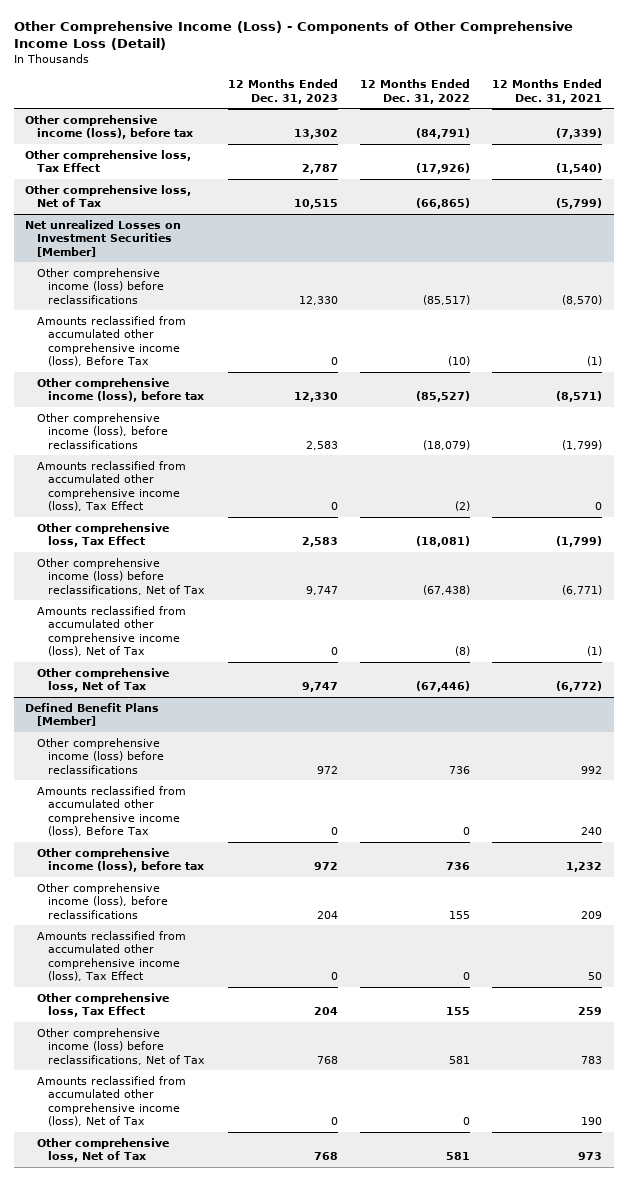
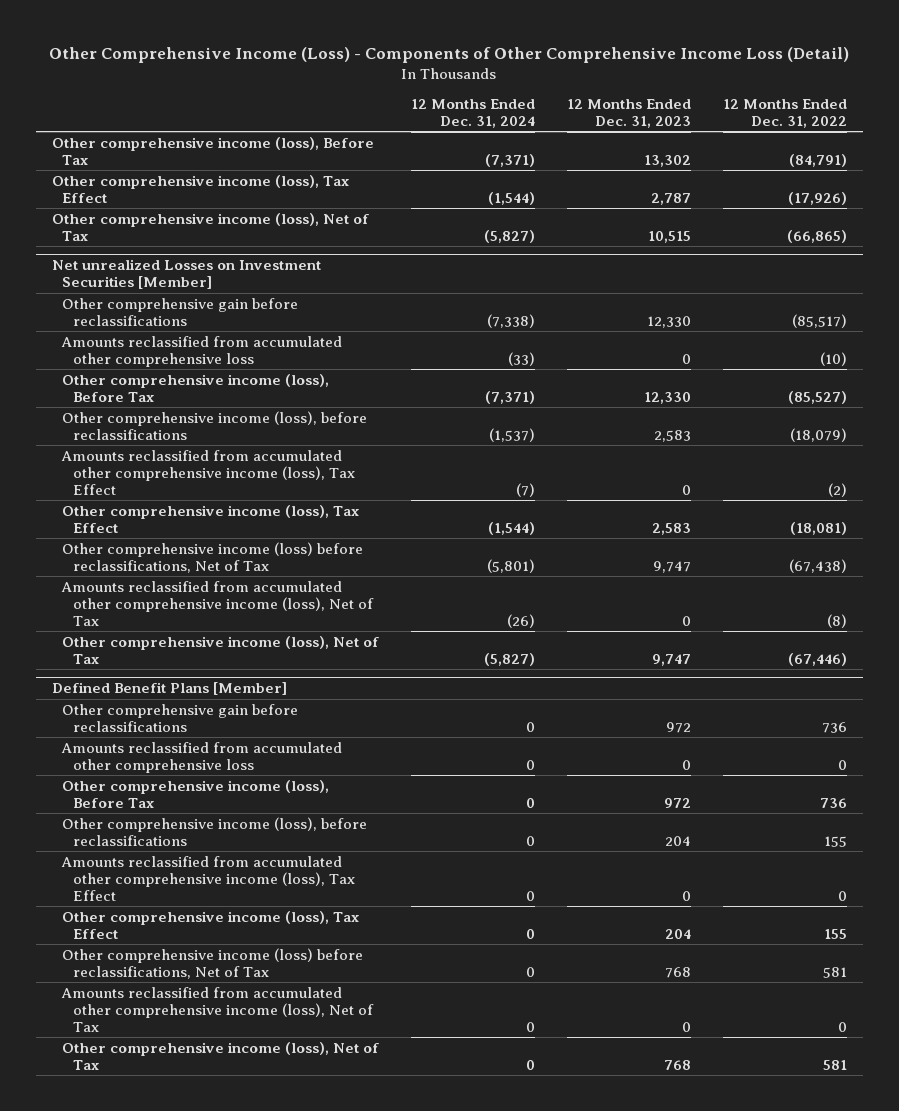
[492,79,603,104] 12 Months Ended Dec. 31, 2021 -> none
none -> [411,98,536,129] 12 Months Ended Dec. 31, 2024
[24,114,193,140] Other comprehensive income (loss), before tax -> [51,136,374,165] Other comprehensive income (loss), Before Tax
[24,149,191,173] Other comprehensive loss, Tax Effect -> [51,174,350,203] Other comprehensive income (loss), Tax Effect
[24,184,191,208] Other comprehensive loss, Net of Tax -> [51,212,369,241] Other comprehensive income (loss), Net of Tax
[36,267,165,304] Other comprehensive income (loss) before reclassifications -> [62,297,299,326] Other comprehensive gain before reclassifications
[36,315,186,367] Amounts reclassified from accumulated other comprehensive income (loss), Before Tax -> [61,335,343,367] Amounts reclassified from accumulated other comprehensive loss
[36,377,205,403] Other comprehensive income (loss), before tax -> [62,373,330,402] Other comprehensive income (loss), Before Tax
[36,522,169,548] Other comprehensive loss, Tax Effect -> [62,504,361,533] Other comprehensive income (loss), Tax Effect
[36,667,169,693] Other comprehensive loss, Net of Tax -> [62,635,380,664] Other comprehensive income (loss), Net of Tax
[36,737,165,774] Other comprehensive income (loss) before reclassifications -> [62,703,299,732] Other comprehensive gain before reclassifications
[36,785,186,837] Amounts reclassified from accumulated other comprehensive income (loss), Before Tax -> [61,741,343,773] Amounts reclassified from accumulated other comprehensive loss
[36,847,205,873] Other comprehensive income (loss), before tax -> [62,779,330,808] Other comprehensive income (loss), Before Tax
[36,992,169,1018] Other comprehensive loss, Tax Effect -> [62,910,361,939] Other comprehensive income (loss), Tax Effect
[36,1137,169,1163] Other comprehensive loss, Net of Tax -> [62,1041,380,1070] Other comprehensive income (loss), Net of Tax

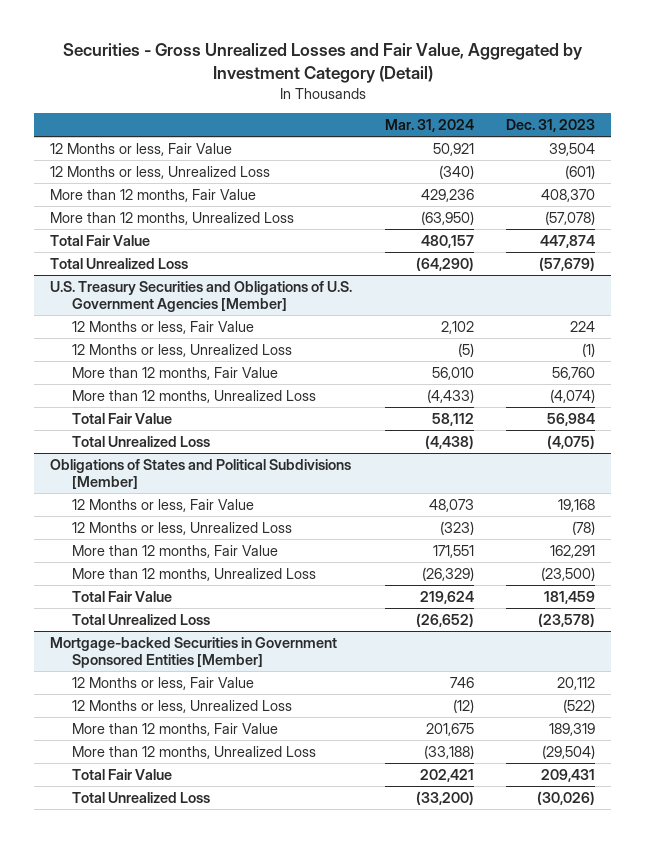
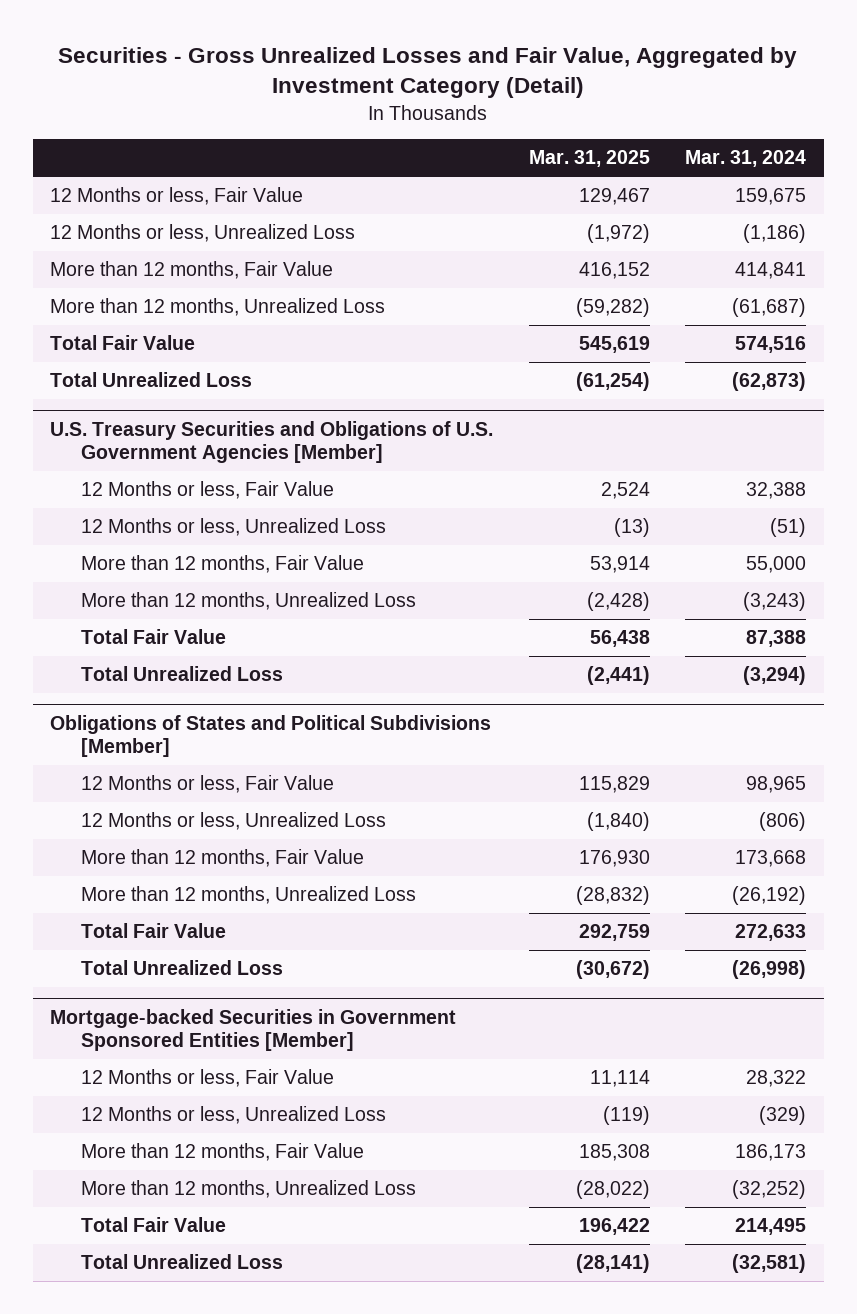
[505,119,595,133] Dec. 31, 2023 -> none
none -> [528,150,650,168] Mar. 31, 2025
[432,142,474,156] 50,921 -> [735,188,807,206] 159,675
[438,164,474,179] (340) -> [743,224,807,244] (1,186)
[420,188,474,202] 429,236 -> [735,262,807,280] 414,841
[420,210,474,225] (63,950) -> [732,298,807,318] (61,687)
[420,234,474,248] 480,157 -> [735,336,807,354] 574,516
[415,256,474,271] (64,290) -> [732,372,807,392] (62,873)
[440,320,474,334] 2,102 -> [746,482,807,500] 32,388
[457,342,474,357] (5) -> [770,518,807,538] (51)
[431,366,474,380] 56,010 -> [746,556,807,574] 55,000
[426,388,474,403] (4,433) -> [743,592,807,612] (3,243)
[431,412,474,426] 58,112 -> [746,630,807,648] 87,388
[424,434,474,449] (4,438) -> [743,666,807,686] (3,294)
[428,498,474,512] 48,073 -> [746,776,807,794] 98,965
[439,520,474,535] (323) -> [759,812,807,832] (806)
[432,544,474,558] 171,551 -> [735,850,807,868] 173,668
[421,566,474,581] (26,329) -> [732,886,807,906] (26,192)
[419,590,474,604] 219,624 -> [735,924,807,942] 272,633
[415,612,474,627] (26,652) -> [732,960,807,980] (26,998)
[449,676,474,688] 746 -> [746,1070,807,1088] 28,322
[452,698,474,713] (12) -> [759,1106,807,1126] (329)
[425,722,474,736] 201,675 -> [735,1144,807,1162] 186,173
[423,744,474,759] (33,188) -> [732,1180,807,1200] (32,252)
[419,768,474,782] 202,421 -> [735,1218,807,1236] 214,495
[415,790,474,805] (33,200) -> [732,1254,807,1274] (32,581)

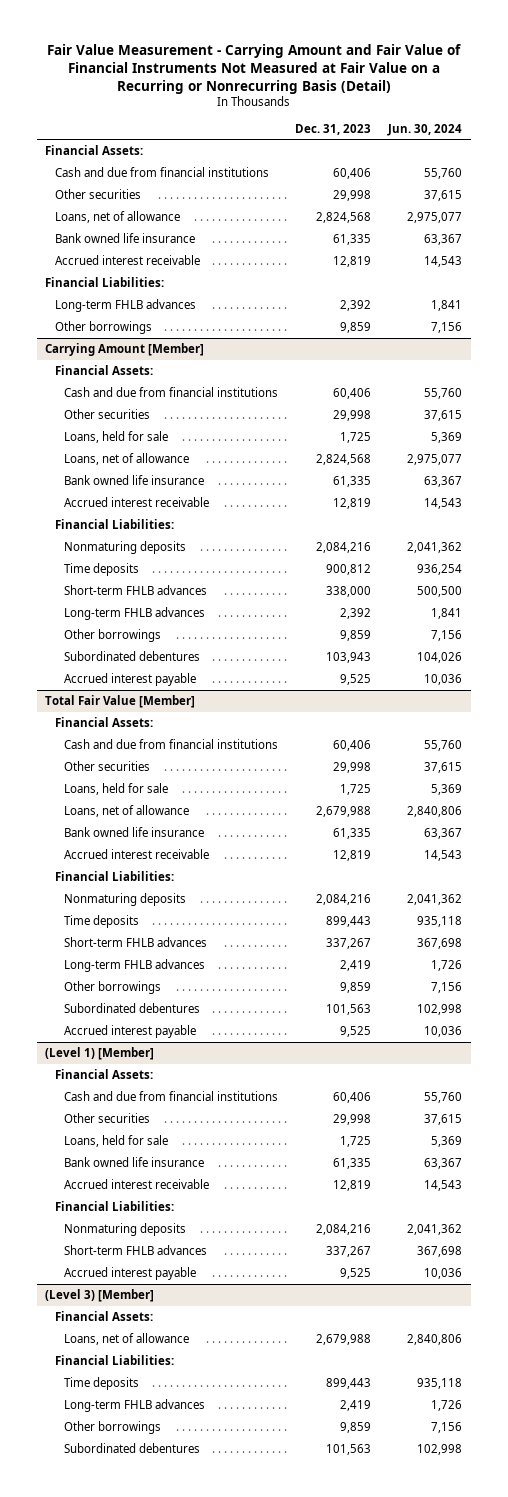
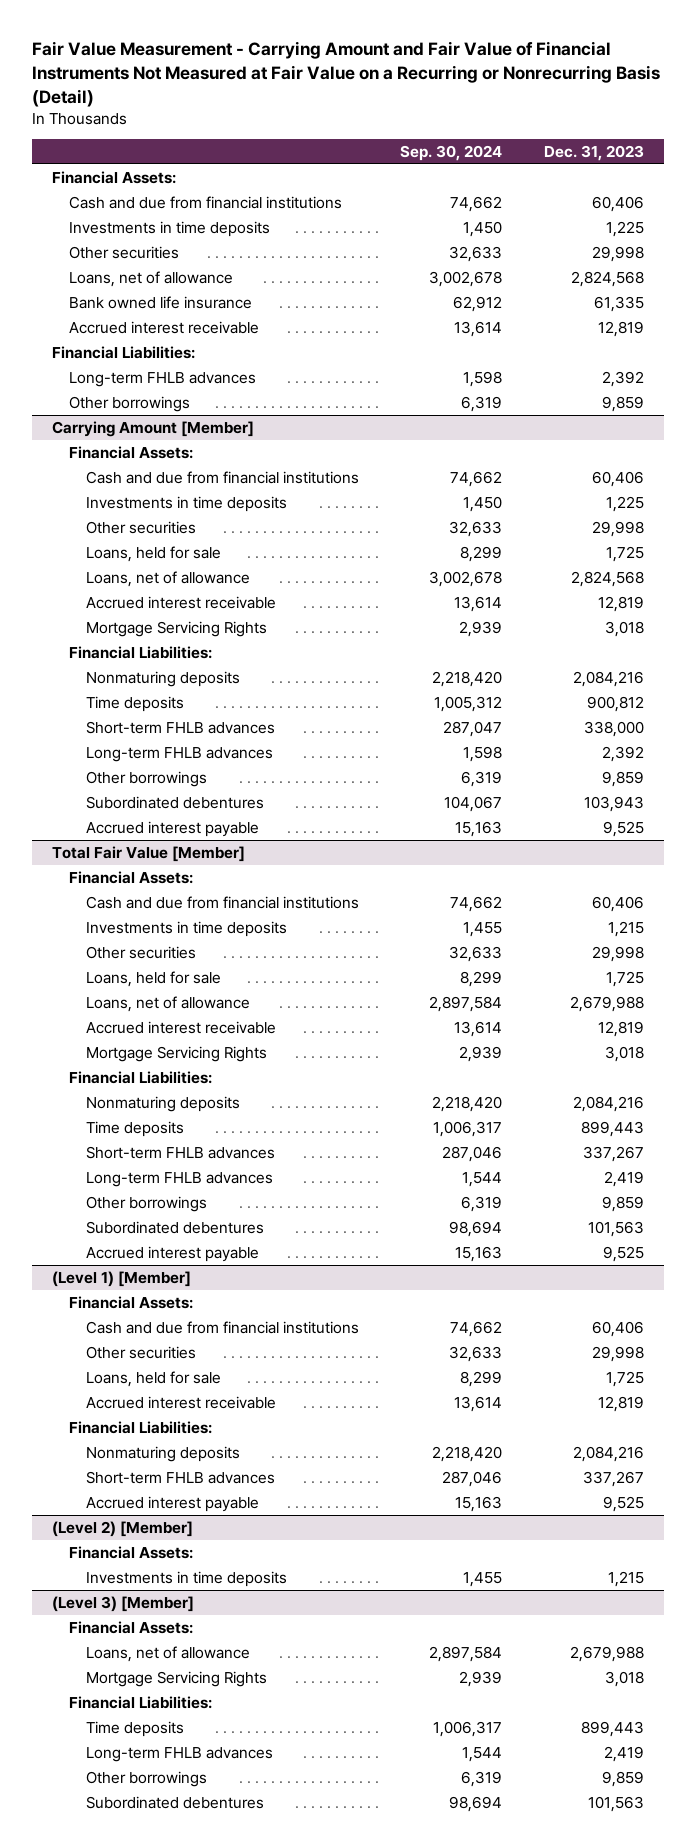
[387,123,463,136] Jun. 30, 2024 -> none
none -> [400,144,503,161] Sep. 30, 2024
none -> [68,220,270,237] Investments in time deposits
none -> [85,495,287,512] Investments in time deposits
[64,474,205,485] Bank owned life insurance -> none
none -> [85,620,267,637] Mortgage Servicing Rights
none -> [85,920,287,937] Investments in time deposits
[64,826,205,837] Bank owned life insurance -> none
none -> [85,1045,267,1062] Mortgage Servicing Rights
[64,1156,205,1167] Bank owned life insurance -> none
none -> [52,1520,194,1537] (Level 2) [Member]
none -> [68,1545,193,1559] Financial Assets:
none -> [85,1570,287,1587] Investments in time deposits
none -> [85,1670,267,1687] Mortgage Servicing Rights

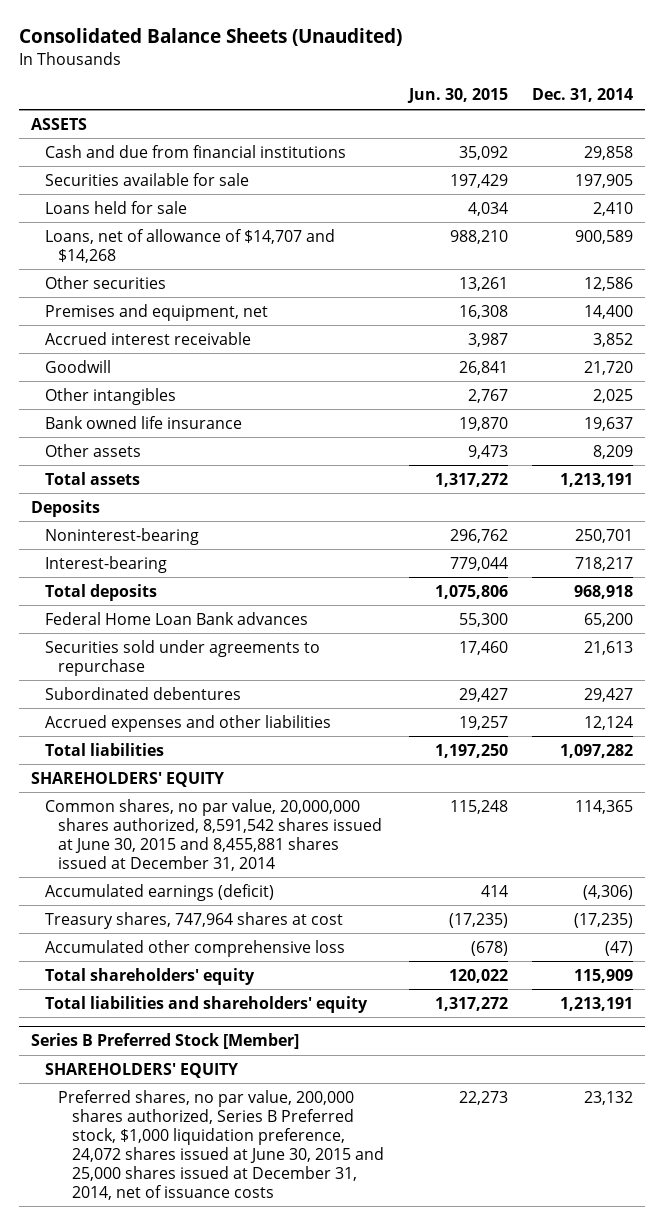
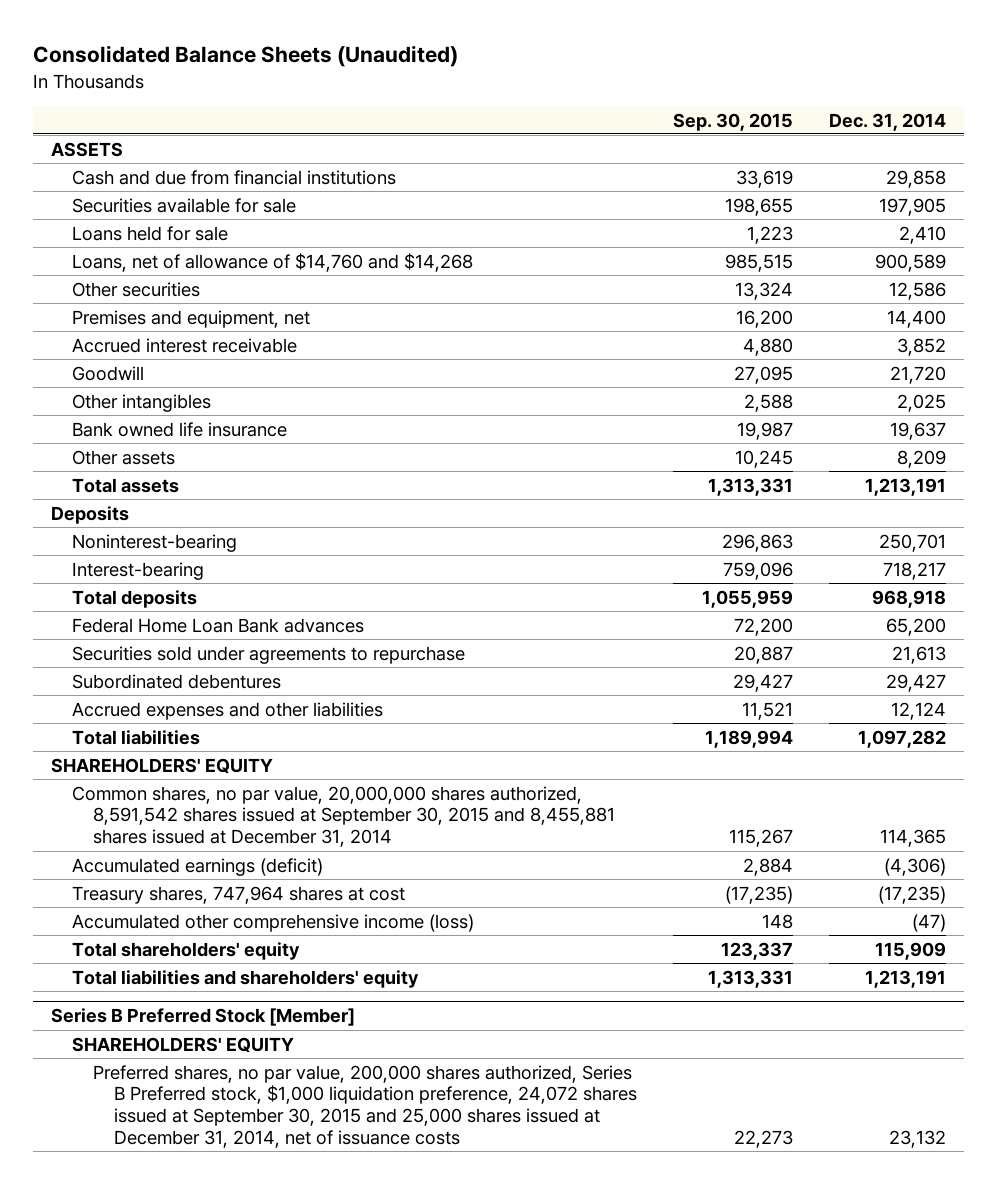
[406,88,508,104] Jun. 30, 2015 -> none
none -> [672,112,793,131] Sep. 30, 2015
[44,228,335,263] Loans, net of allowance of $14,707 and $14,268 -> [72,252,474,272] Loans, net of allowance of $14,760 and $14,268
[44,798,383,871] Common shares, no par value, 20,000,000 shares authorized, 8,591,542 shares issued at June 30, 2015 and 8,455,881 shares issued at December 31, 2014 -> [72,785,615,848] Common shares, no par value, 20,000,000 shares authorized, 8,591,542 shares issued at September 30, 2015 and 8,455,881 shares issued at December 31, 2014
[44,939,345,957] Accumulated other comprehensive loss -> [72,913,475,932] Accumulated other comprehensive income (loss)
[58,1089,385,1200] Preferred shares, no par value, 200,000 shares authorized, Series B Preferred stock, $1,000 liquidation preference, 24,072 shares issued at June 30, 2015 and 25,000 shares issued at December 31, 2014, net of issuance costs -> [92,1064,637,1149] Preferred shares, no par value, 200,000 shares authorized, Series B Preferred stock, $1,000 liquidation preference, 24,072 shares issued at September 30, 2015 and 25,000 shares issued at December 31, 2014, net of issuance costs

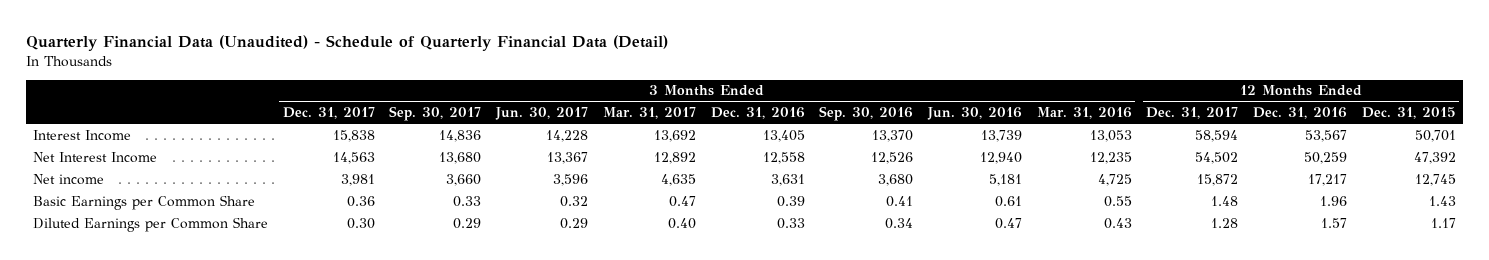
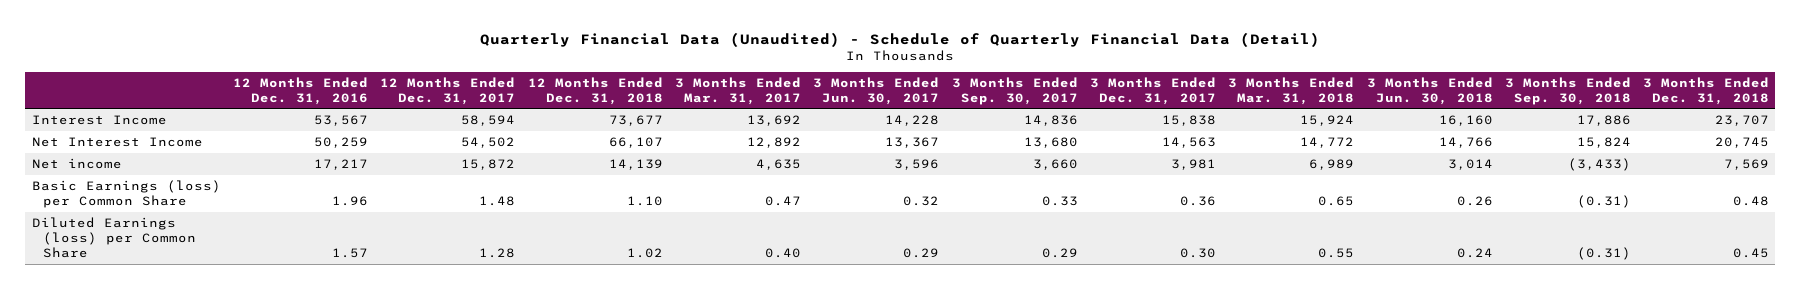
[710,107,805,120] Dec. 31, 2016 -> none
[819,106,914,122] Sep. 30, 2016 -> none
[926,107,1022,121] Jun. 30, 2016 -> none
[1036,107,1132,120] Mar. 31, 2016 -> none
[1361,107,1456,120] Dec. 31, 2015 -> none
none -> [527,76,663,105] 12 Months Ended Dec. 31, 2018
none -> [1228,76,1355,105] 3 Months Ended Mar. 31, 2018
none -> [1366,76,1493,105] 3 Months Ended Jun. 30, 2018
none -> [1504,76,1631,105] 3 Months Ended Sep. 30, 2018
none -> [1643,76,1770,105] 3 Months Ended Dec. 31, 2018
[32,194,255,210] Basic Earnings per Common Share -> [31,180,221,208] Basic Earnings (loss) per Common Share
[32,216,268,232] Diluted Earnings per Common Share -> [31,217,197,258] Diluted Earnings (loss) per Common Share

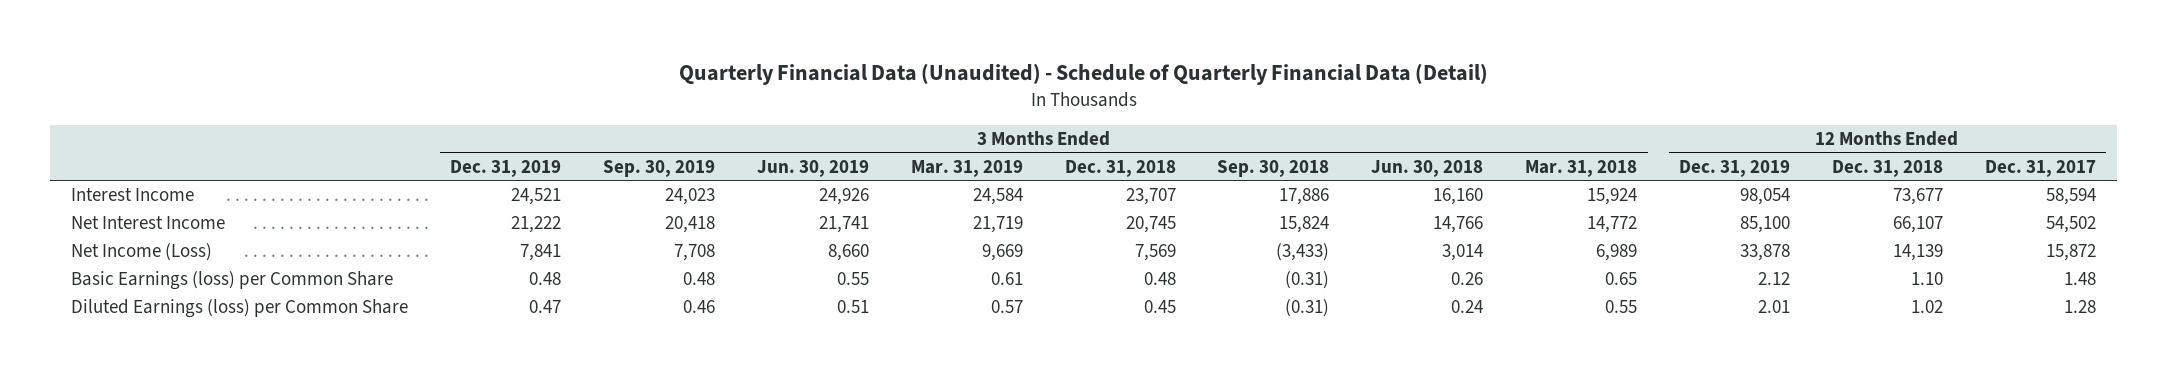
[232,76,368,105] 12 Months Ended Dec. 31, 2016 -> none
[674,76,801,105] 3 Months Ended Mar. 31, 2017 -> none
[813,76,940,105] 3 Months Ended Jun. 30, 2017 -> none
[951,76,1078,105] 3 Months Ended Sep. 30, 2017 -> none
[1089,76,1216,105] 3 Months Ended Dec. 31, 2017 -> none
none -> [450,159,562,177] Dec. 31, 2019
none -> [603,159,716,177] Sep. 30, 2019
none -> [756,159,869,177] Jun. 30, 2019
none -> [910,159,1023,177] Mar. 31, 2019
none -> [1678,159,1790,177] Dec. 31, 2019
[31,158,122,170] Net income -> [71,243,213,262] Net Income (Loss)

